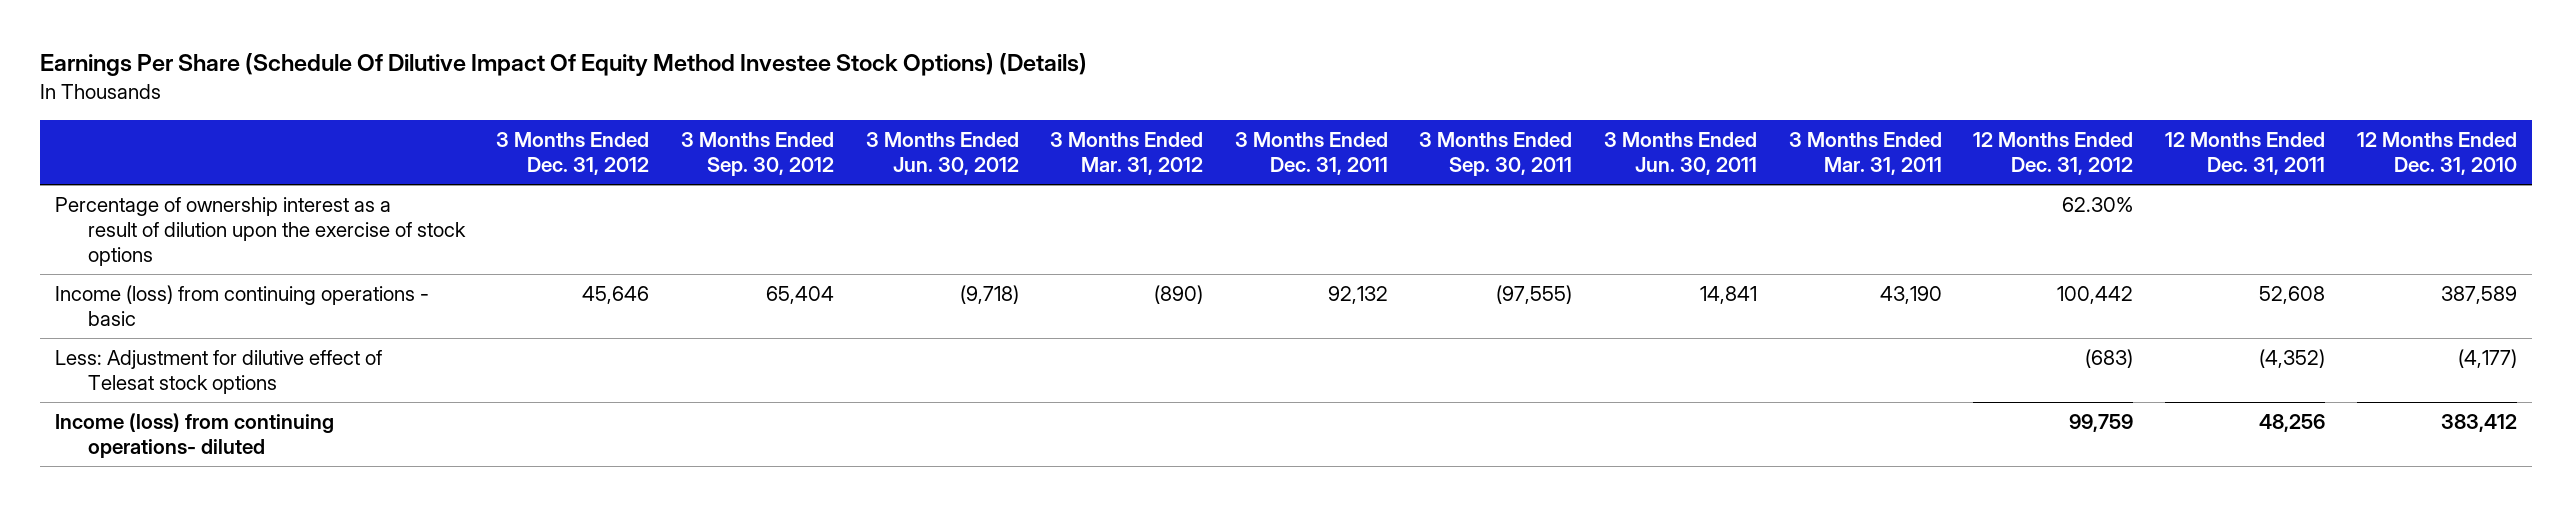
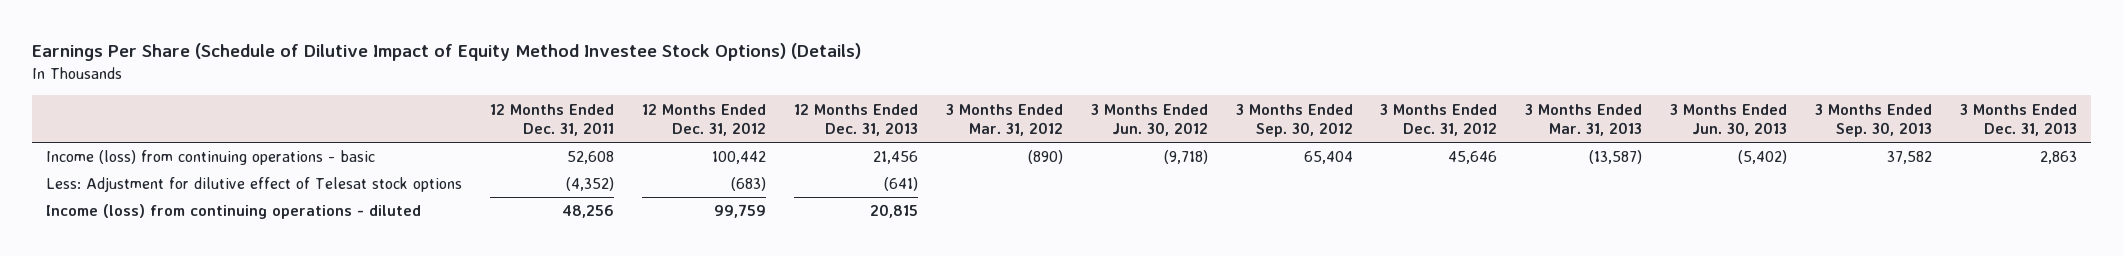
[39,53,1087,77] Earnings Per Share (Schedule Of Dilutive Impact Of Equity Method Investee Stock Options) (Details) -> [32,43,862,62] Earnings Per Share (Schedule of Dilutive Impact of Equity Method Investee Stock Options) (Details)
[1234,131,1388,175] 3 Months Ended Dec. 31, 2011 -> none
[1419,131,1573,176] 3 Months Ended Sep. 30, 2011 -> none
[1604,131,1758,175] 3 Months Ended Jun. 30, 2011 -> none
[1788,131,1942,175] 3 Months Ended Mar. 31, 2011 -> none
[2356,131,2517,175] 12 Months Ended Dec. 31, 2010 -> none
none -> [793,103,918,137] 12 Months Ended Dec. 31, 2013
none -> [1525,103,1643,137] 3 Months Ended Mar. 31, 2013
none -> [1670,103,1788,137] 3 Months Ended Jun. 30, 2013
none -> [1815,103,1933,138] 3 Months Ended Sep. 30, 2013
none -> [1960,103,2078,137] 3 Months Ended Dec. 31, 2013
[55,197,466,267] Percentage of ownership interest as a result of dilution upon the exercise of stock options -> none
[55,413,335,459] Income (loss) from continuing operations- diluted -> [46,204,422,220] Income (loss) from continuing operations - diluted

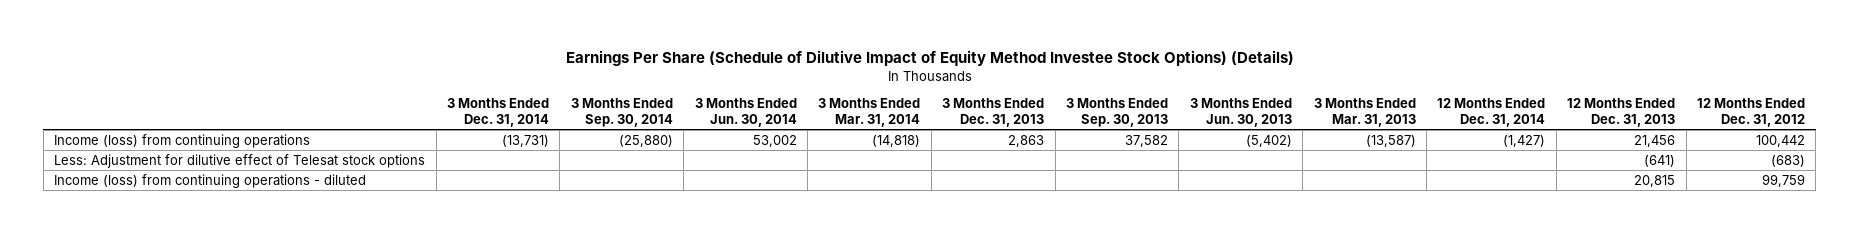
[490,103,615,137] 12 Months Ended Dec. 31, 2011 -> none
[945,103,1063,137] 3 Months Ended Mar. 31, 2012 -> none
[1090,103,1208,137] 3 Months Ended Jun. 30, 2012 -> none
[1235,103,1353,138] 3 Months Ended Sep. 30, 2012 -> none
[1380,103,1498,137] 3 Months Ended Dec. 31, 2012 -> none
none -> [446,98,549,127] 3 Months Ended Dec. 31, 2014
none -> [570,98,673,127] 3 Months Ended Sep. 30, 2014
none -> [694,98,797,127] 3 Months Ended Jun. 30, 2014
none -> [818,98,921,127] 3 Months Ended Mar. 31, 2014
none -> [1437,98,1546,127] 12 Months Ended Dec. 31, 2014
[46,150,376,166] Income (loss) from continuing operations - basic -> [54,133,311,148] Income (loss) from continuing operations

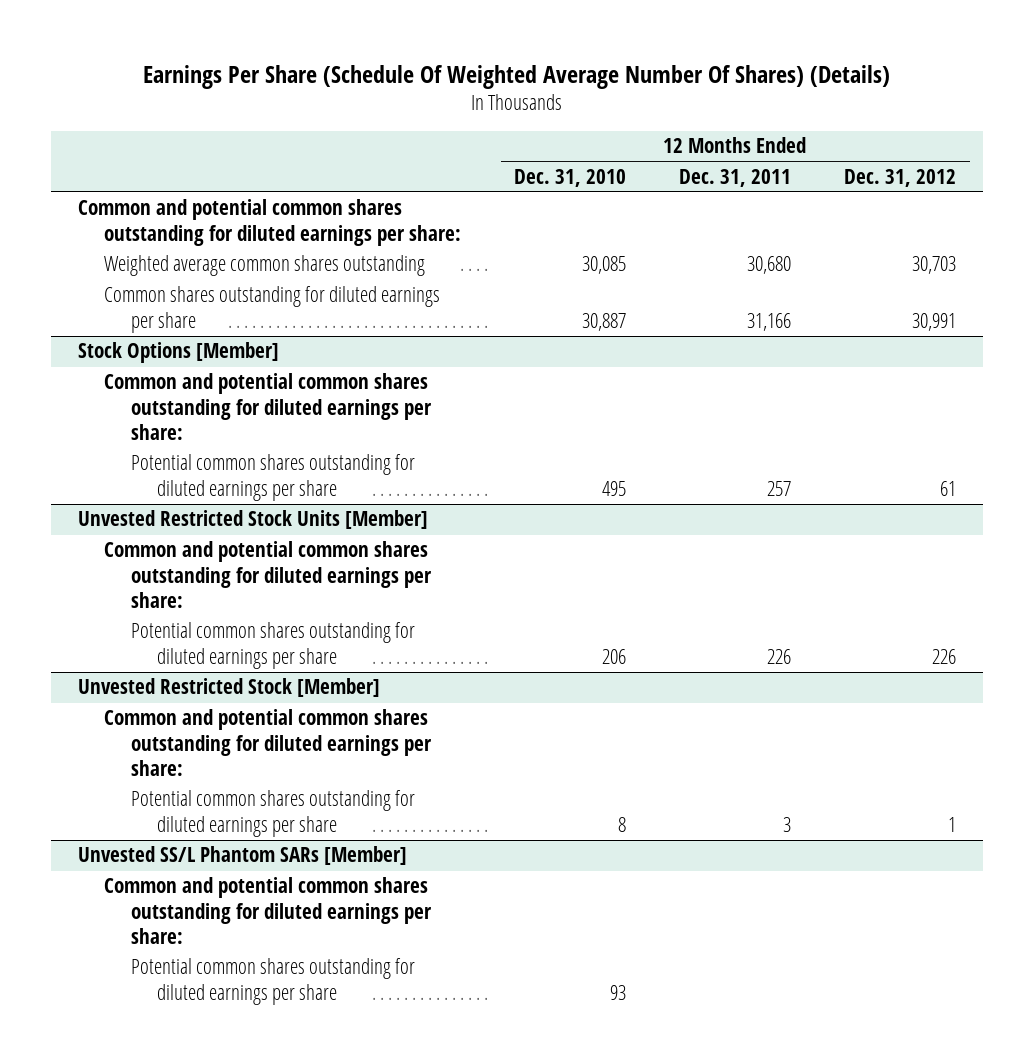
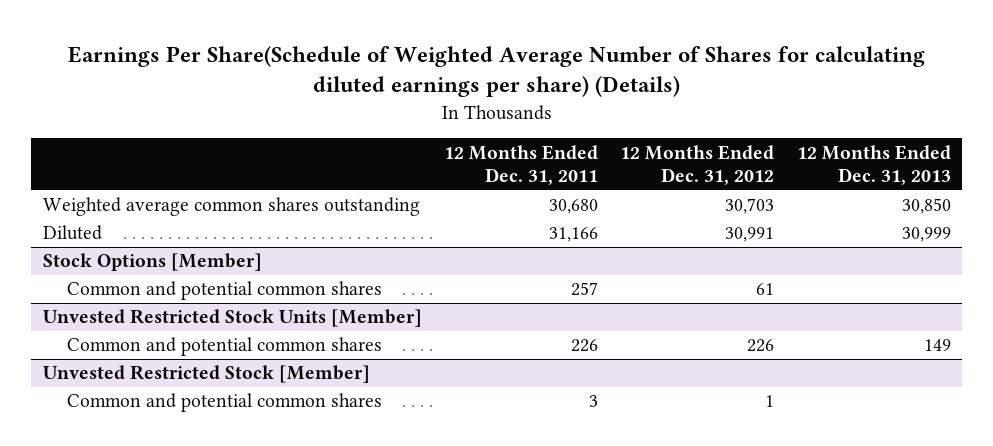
[143,64,891,89] Earnings Per Share (Schedule Of Weighted Average Number Of Shares) (Details) -> [67,45,925,98] Earnings Per Share(Schedule of Weighted Average Number of Shares for calculating diluted earnings per share) (Details)
[514,168,627,187] Dec. 31, 2010 -> none
none -> [796,144,951,186] 12 Months Ended Dec. 31, 2013
[77,199,462,246] Common and potential common shares outstanding for diluted earnings per share: -> none
[104,286,441,333] Common shares outstanding for diluted earnings per share -> [42,225,102,241] Diluted
[104,373,432,441] Common and potential common shares outstanding for diluted earnings per share: -> none
[130,454,415,501] Potential common shares outstanding for diluted earnings per share -> [66,281,382,301] Common and potential common shares
[104,541,432,609] Common and potential common shares outstanding for diluted earnings per share: -> none
[130,622,415,669] Potential common shares outstanding for diluted earnings per share -> [66,337,382,357] Common and potential common shares
[104,709,432,777] Common and potential common shares outstanding for diluted earnings per share: -> none
[77,846,407,866] Unvested SS/L Phantom SARs [Member] -> none
[104,877,432,945] Common and potential common shares outstanding for diluted earnings per share: -> none
[130,958,415,1005] Potential common shares outstanding for diluted earnings per share -> none
[130,790,415,837] Potential common shares outstanding for diluted earnings per share -> [66,393,382,413] Common and potential common shares

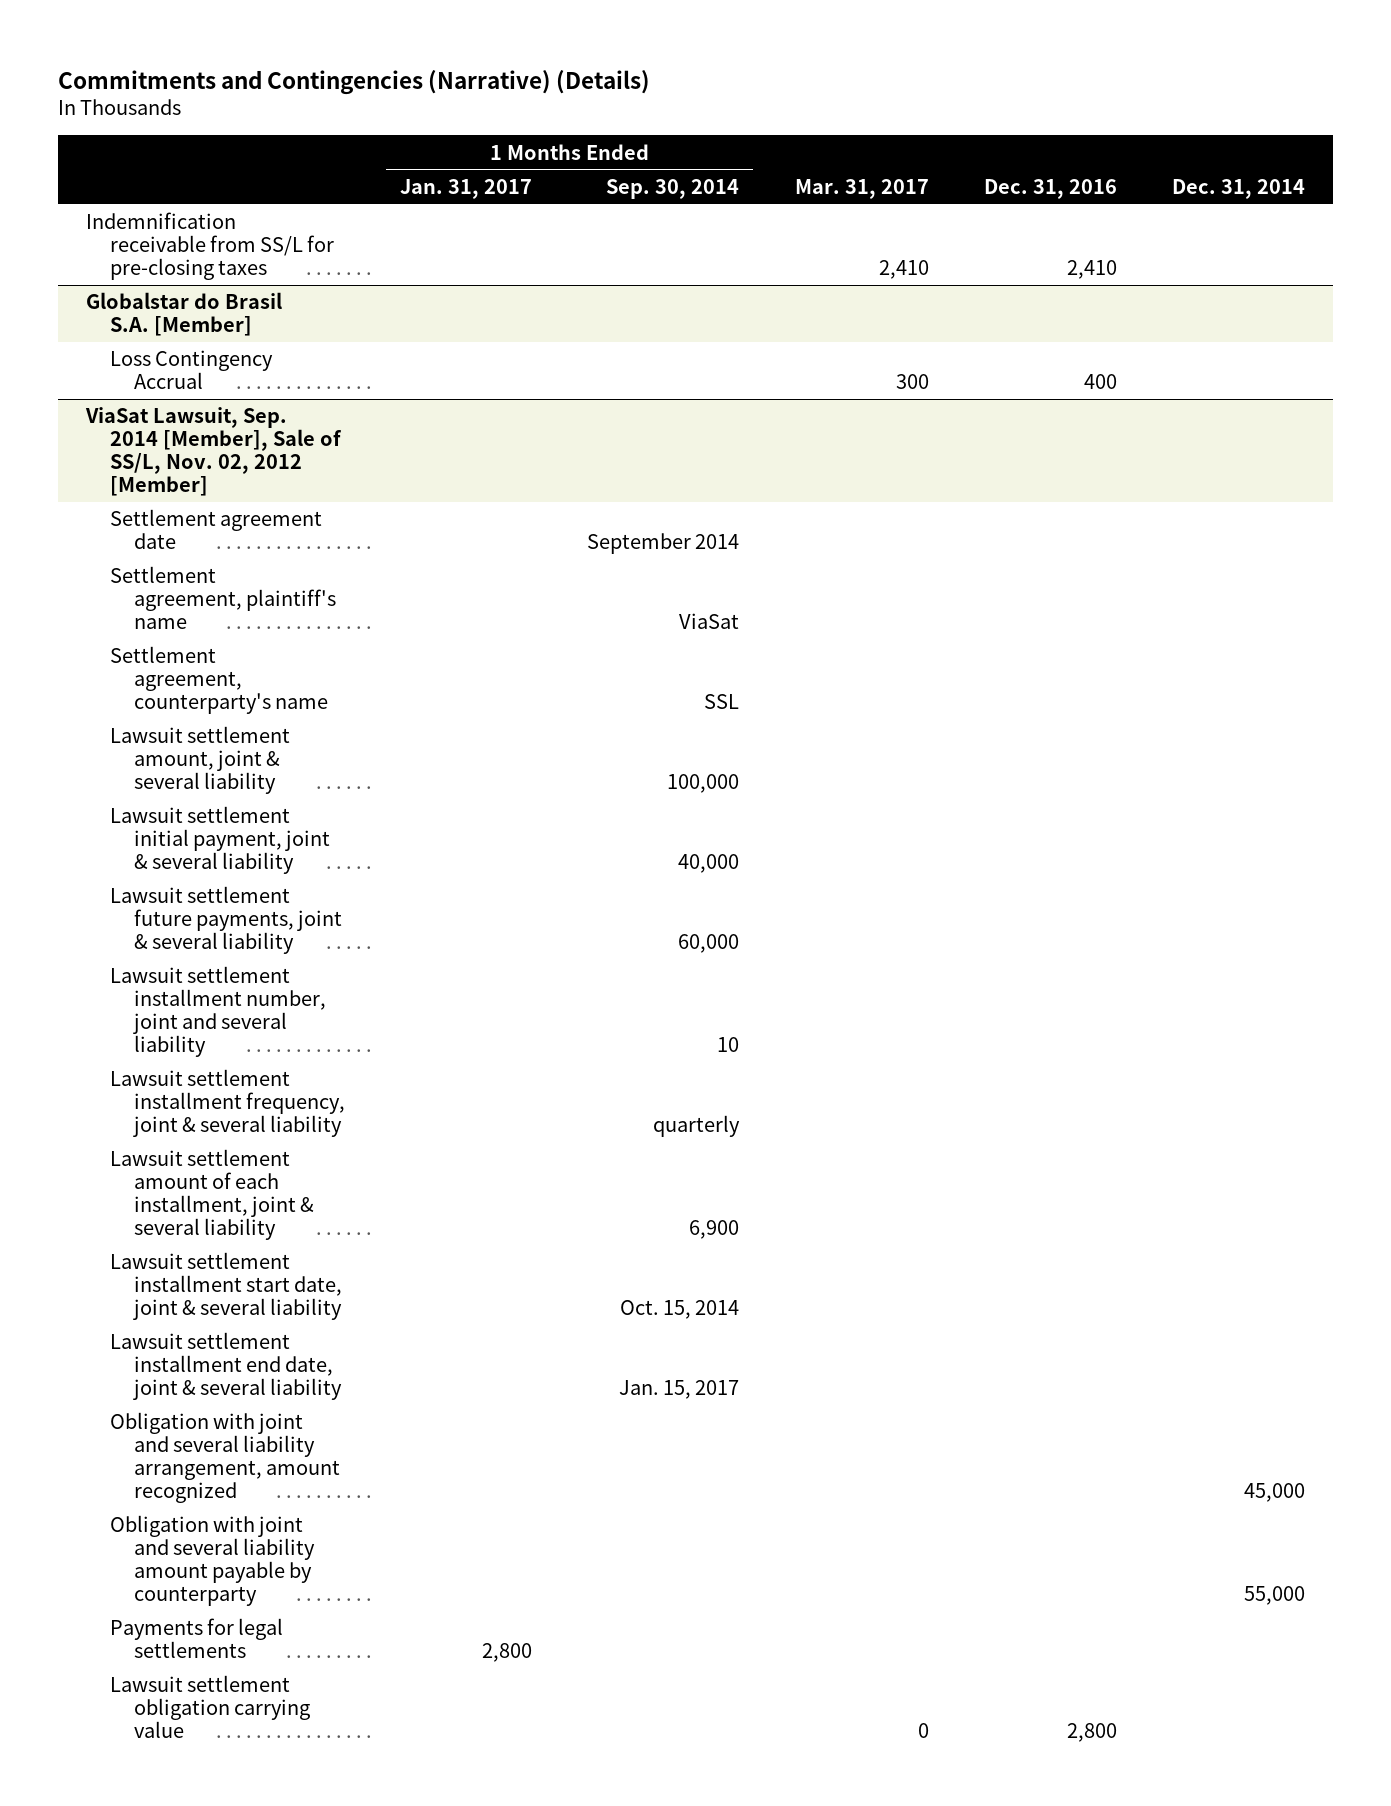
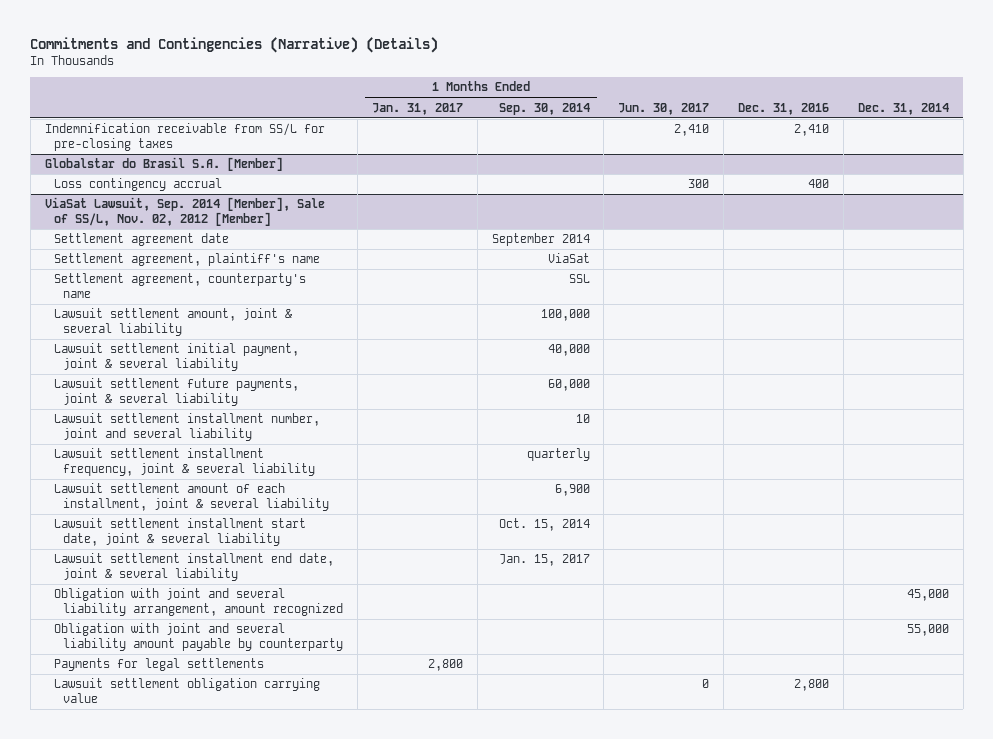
[794,178,929,199] Mar. 31, 2017 -> none
none -> [618,102,710,115] Jun. 30, 2017
[109,350,273,390] Loss Contingency Accrual -> [53,178,222,192] Loss contingency accrual

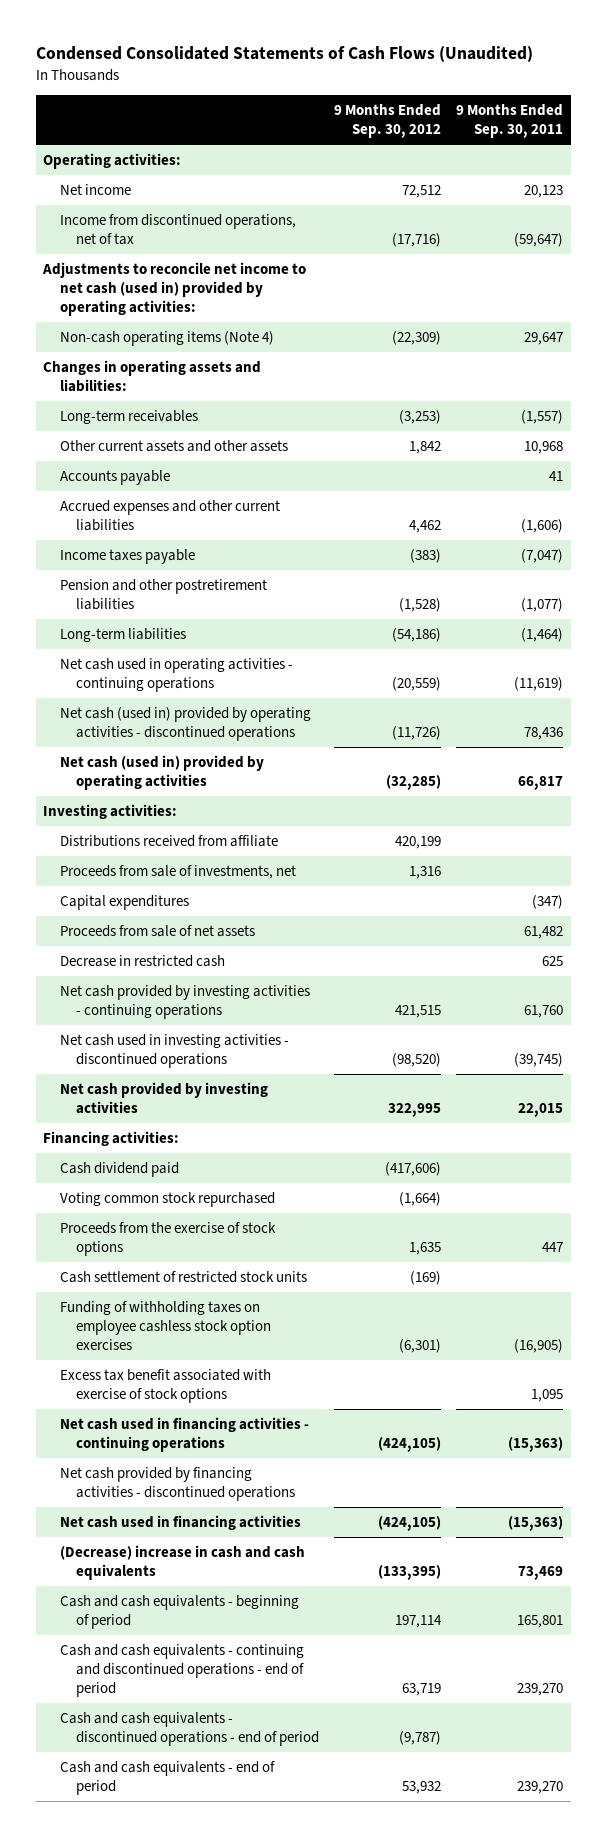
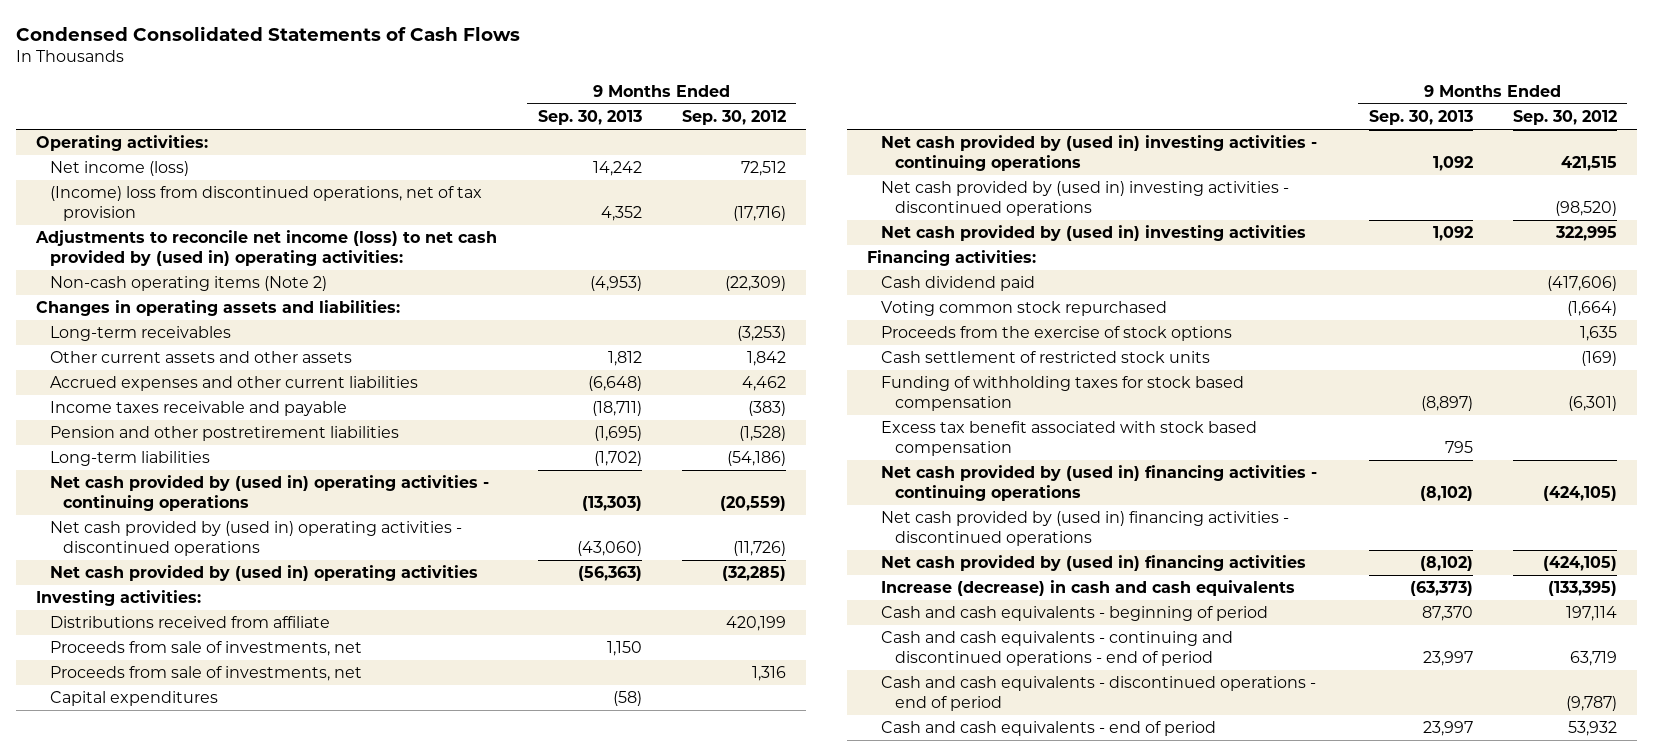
[35,46,533,63] Condensed Consolidated Statements of Cash Flows (Unaudited) -> [15,25,520,41] Condensed Consolidated Statements of Cash Flows
[456,103,564,139] 9 Months Ended Sep. 30, 2011 -> none
none -> [537,110,642,126] Sep. 30, 2013
[59,183,131,195] Net income -> [49,161,189,177] Net income (loss)
[59,213,296,246] Income from discontinued operations, net of tax -> [49,186,482,222] (Income) loss from discontinued operations, net of tax provision
[42,261,307,317] Adjustments to reconcile net income to net cash (used in) provided by operating activities: -> [34,230,497,267] Adjustments to reconcile net income (loss) to net cash provided by (used in) operating activities:
[59,330,274,346] Non-cash operating items (Note 4) -> [49,276,327,292] Non-cash operating items (Note 2)
[59,469,170,485] Accounts payable -> none
[59,548,195,564] Income taxes payable -> [49,401,347,417] Income taxes receivable and payable
[59,657,293,693] Net cash used in operating activities - continuing operations -> [49,475,489,512] Net cash provided by (used in) operating activities - continuing operations
[59,706,311,742] Net cash (used in) provided by operating activities - discontinued operations -> [49,521,462,557] Net cash provided by (used in) operating activities - discontinued operations
[59,754,264,791] Net cash (used in) provided by operating activities -> [49,565,478,582] Net cash provided by (used in) operating activities
none -> [49,641,362,657] Proceeds from sale of investments, net
[59,924,255,937] Proceeds from sale of net assets -> none
[59,954,225,967] Decrease in restricted cash -> none
[59,984,310,1020] Net cash provided by investing activities - continuing operations -> [880,135,1317,172] Net cash provided by (used in) investing activities - continuing operations
[59,1033,289,1069] Net cash used in investing activities - discontinued operations -> [880,181,1289,217] Net cash provided by (used in) investing activities - discontinued operations
[59,1081,268,1115] Net cash provided by investing activities -> [880,225,1306,242] Net cash provided by (used in) investing activities
[59,1300,272,1351] Funding of withholding taxes on employee cashless stock option exercises -> [880,376,1244,412] Funding of withholding taxes for stock based compensation
[59,1368,271,1404] Excess tax benefit associated with exercise of stock options -> [880,421,1257,457] Excess tax benefit associated with stock based compensation
[59,1416,309,1453] Net cash used in financing activities - continuing operations -> [880,465,1317,502] Net cash provided by (used in) financing activities - continuing operations
[59,1466,296,1502] Net cash provided by financing activities - discontinued operations -> [880,511,1289,547] Net cash provided by (used in) financing activities - discontinued operations
[59,1514,301,1530] Net cash used in financing activities -> [880,555,1306,572] Net cash provided by (used in) financing activities
[59,1544,305,1581] (Decrease) increase in cash and cash equivalents -> [880,580,1295,597] Increase (decrease) in cash and cash equivalents

